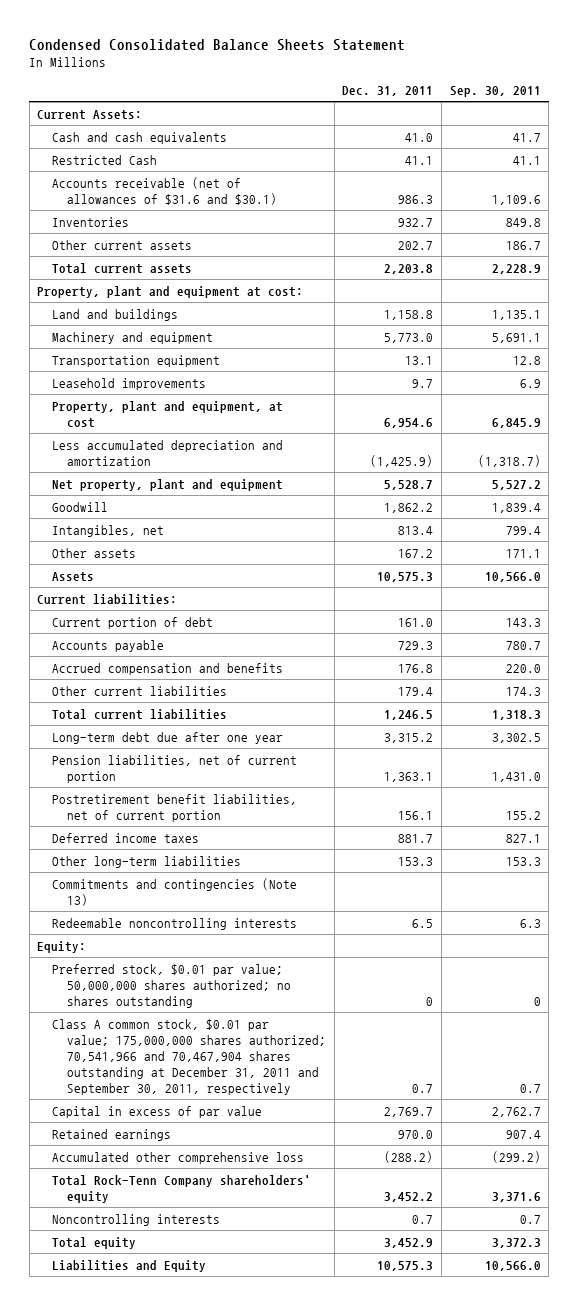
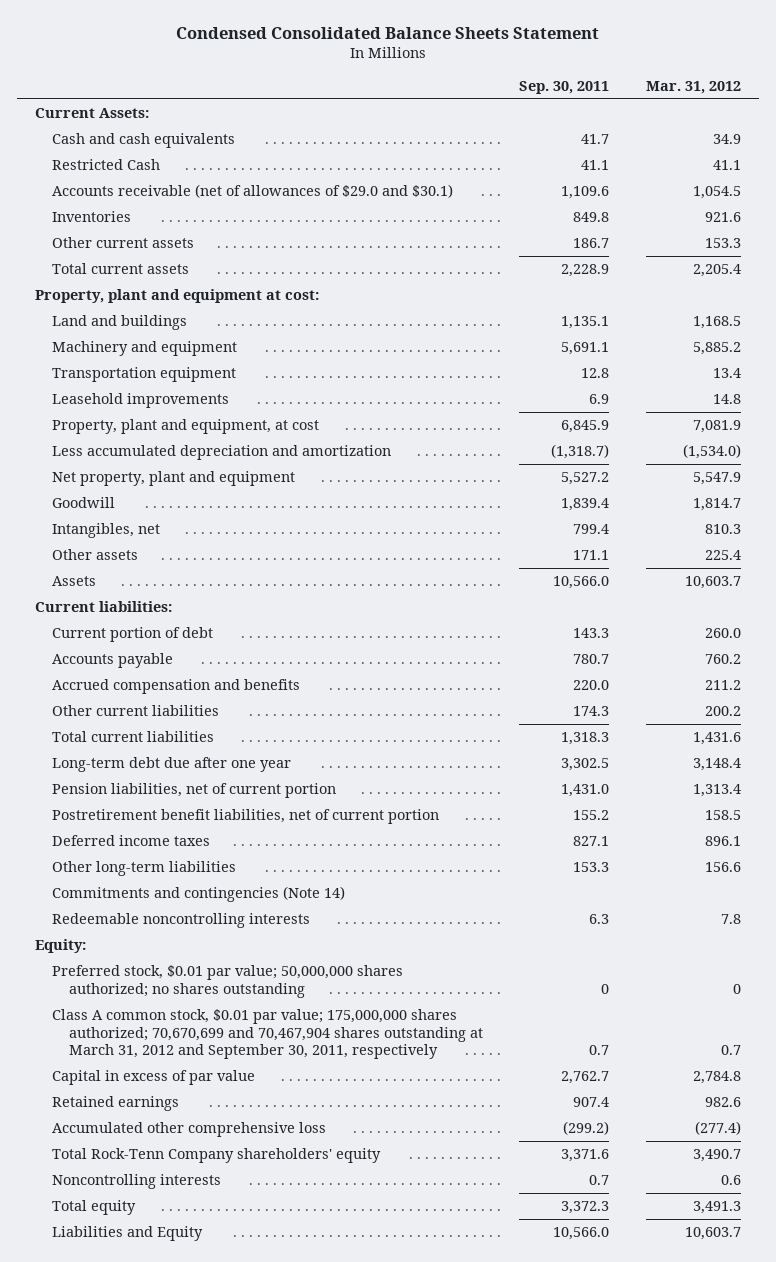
[342,85,434,96] Dec. 31, 2011 -> none
none -> [645,80,741,94] Mar. 31, 2012
[52,176,278,205] Accounts receivable (net of allowances of $31.6 and $30.1) -> [51,184,453,199] Accounts receivable (net of allowances of $29.0 and $30.1)
[52,877,298,906] Commitments and contingencies (Note 13) -> [51,886,345,903] Commitments and contingencies (Note 14)
[52,1018,327,1095] Class A common stock, $0.01 par value; 175,000,000 shares authorized; 70,541,966 and 70,467,904 shares outstanding at December 31, 2011 and September 30, 2011, respectively -> [51,1009,483,1059] Class A common stock, $0.01 par value; 175,000,000 shares authorized; 70,670,699 and 70,467,904 shares outstanding at March 31, 2012 and September 30, 2011, respectively

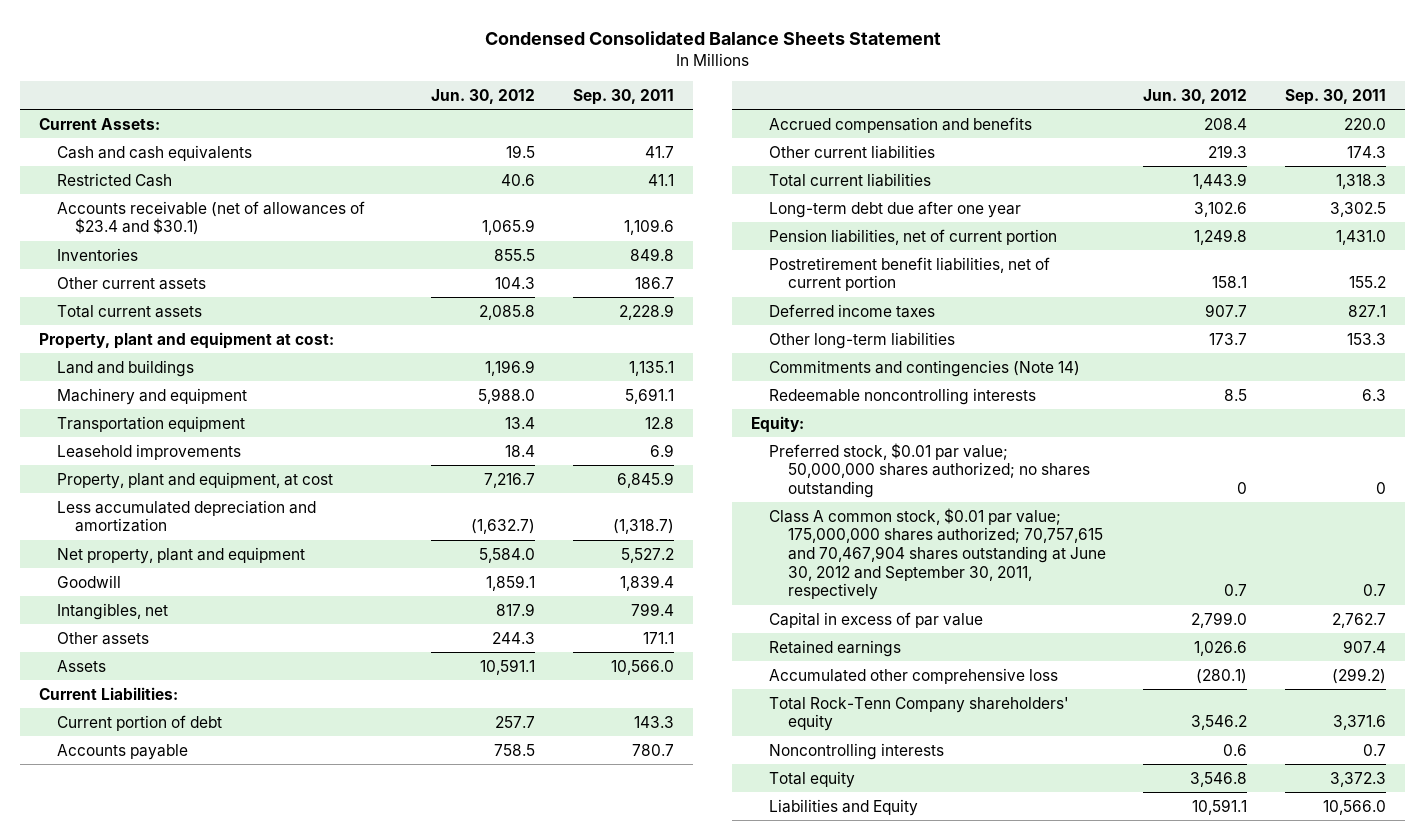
[645,80,741,94] Mar. 31, 2012 -> none
none -> [431,89,536,105] Jun. 30, 2012
[51,184,453,199] Accounts receivable (net of allowances of $29.0 and $30.1) -> [57,200,366,236] Accounts receivable (net of allowances of $23.4 and $30.1)
[34,601,172,613] Current liabilities: -> [39,686,179,700] Current Liabilities:
[51,1009,483,1059] Class A common stock, $0.01 par value; 175,000,000 shares authorized; 70,670,699 and 70,467,904 shares outstanding at March 31, 2012 and September 30, 2011, respectively -> [769,507,1106,601] Class A common stock, $0.01 par value; 175,000,000 shares authorized; 70,757,615 and 70,467,904 shares outstanding at June 30, 2012 and September 30, 2011, respectively

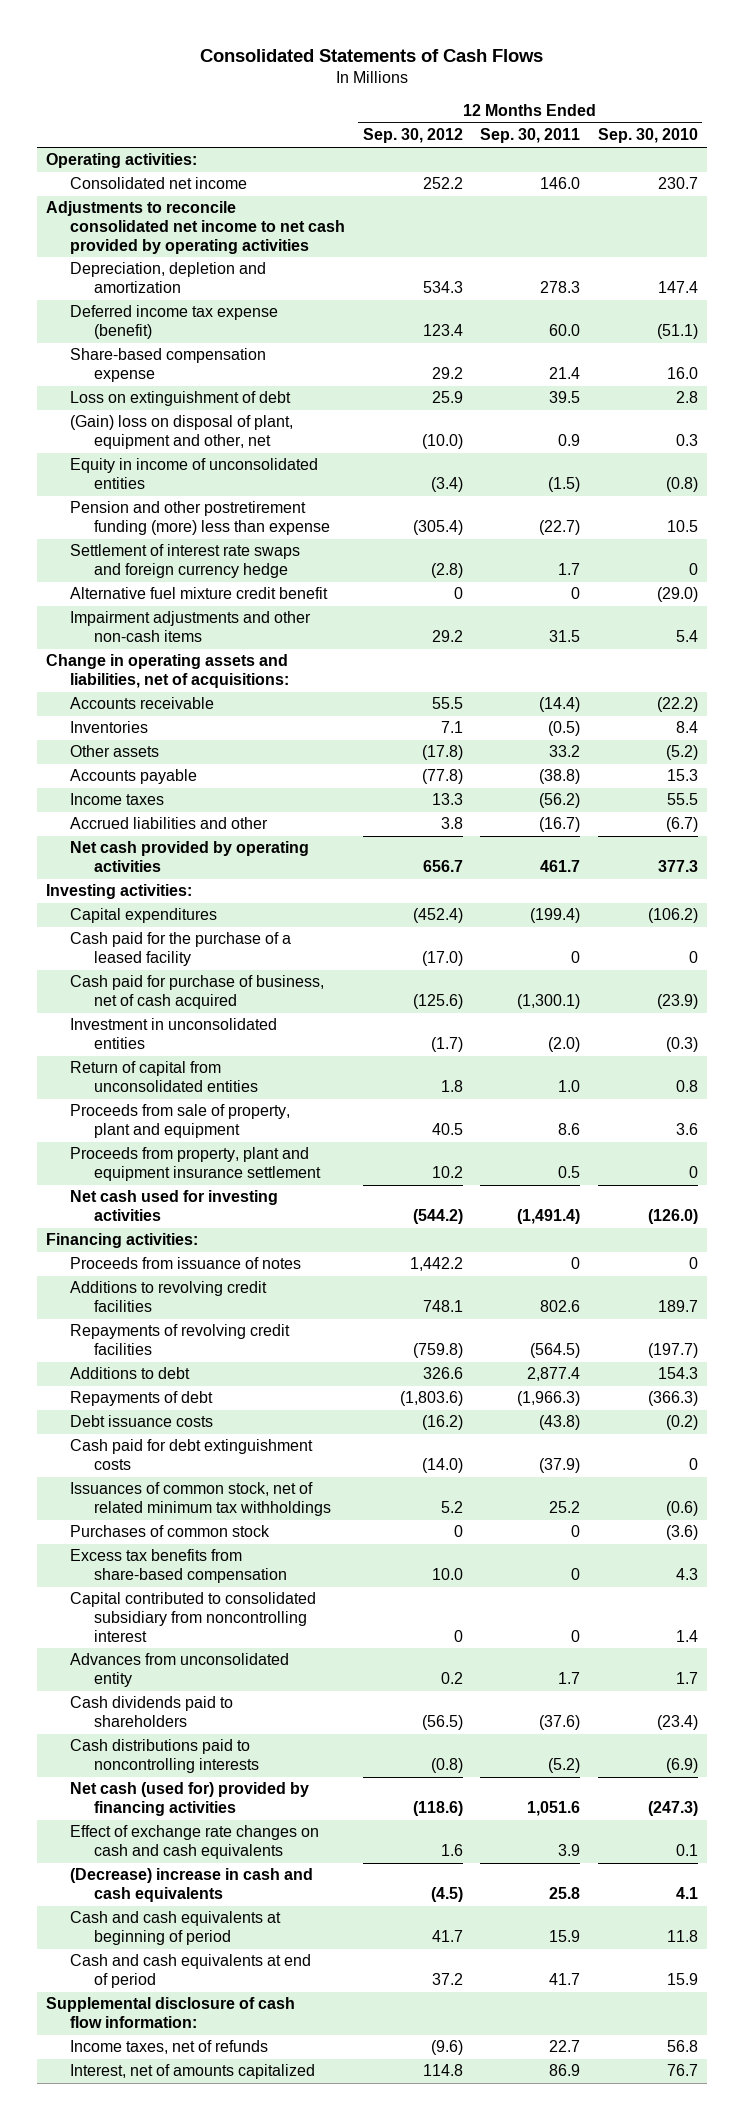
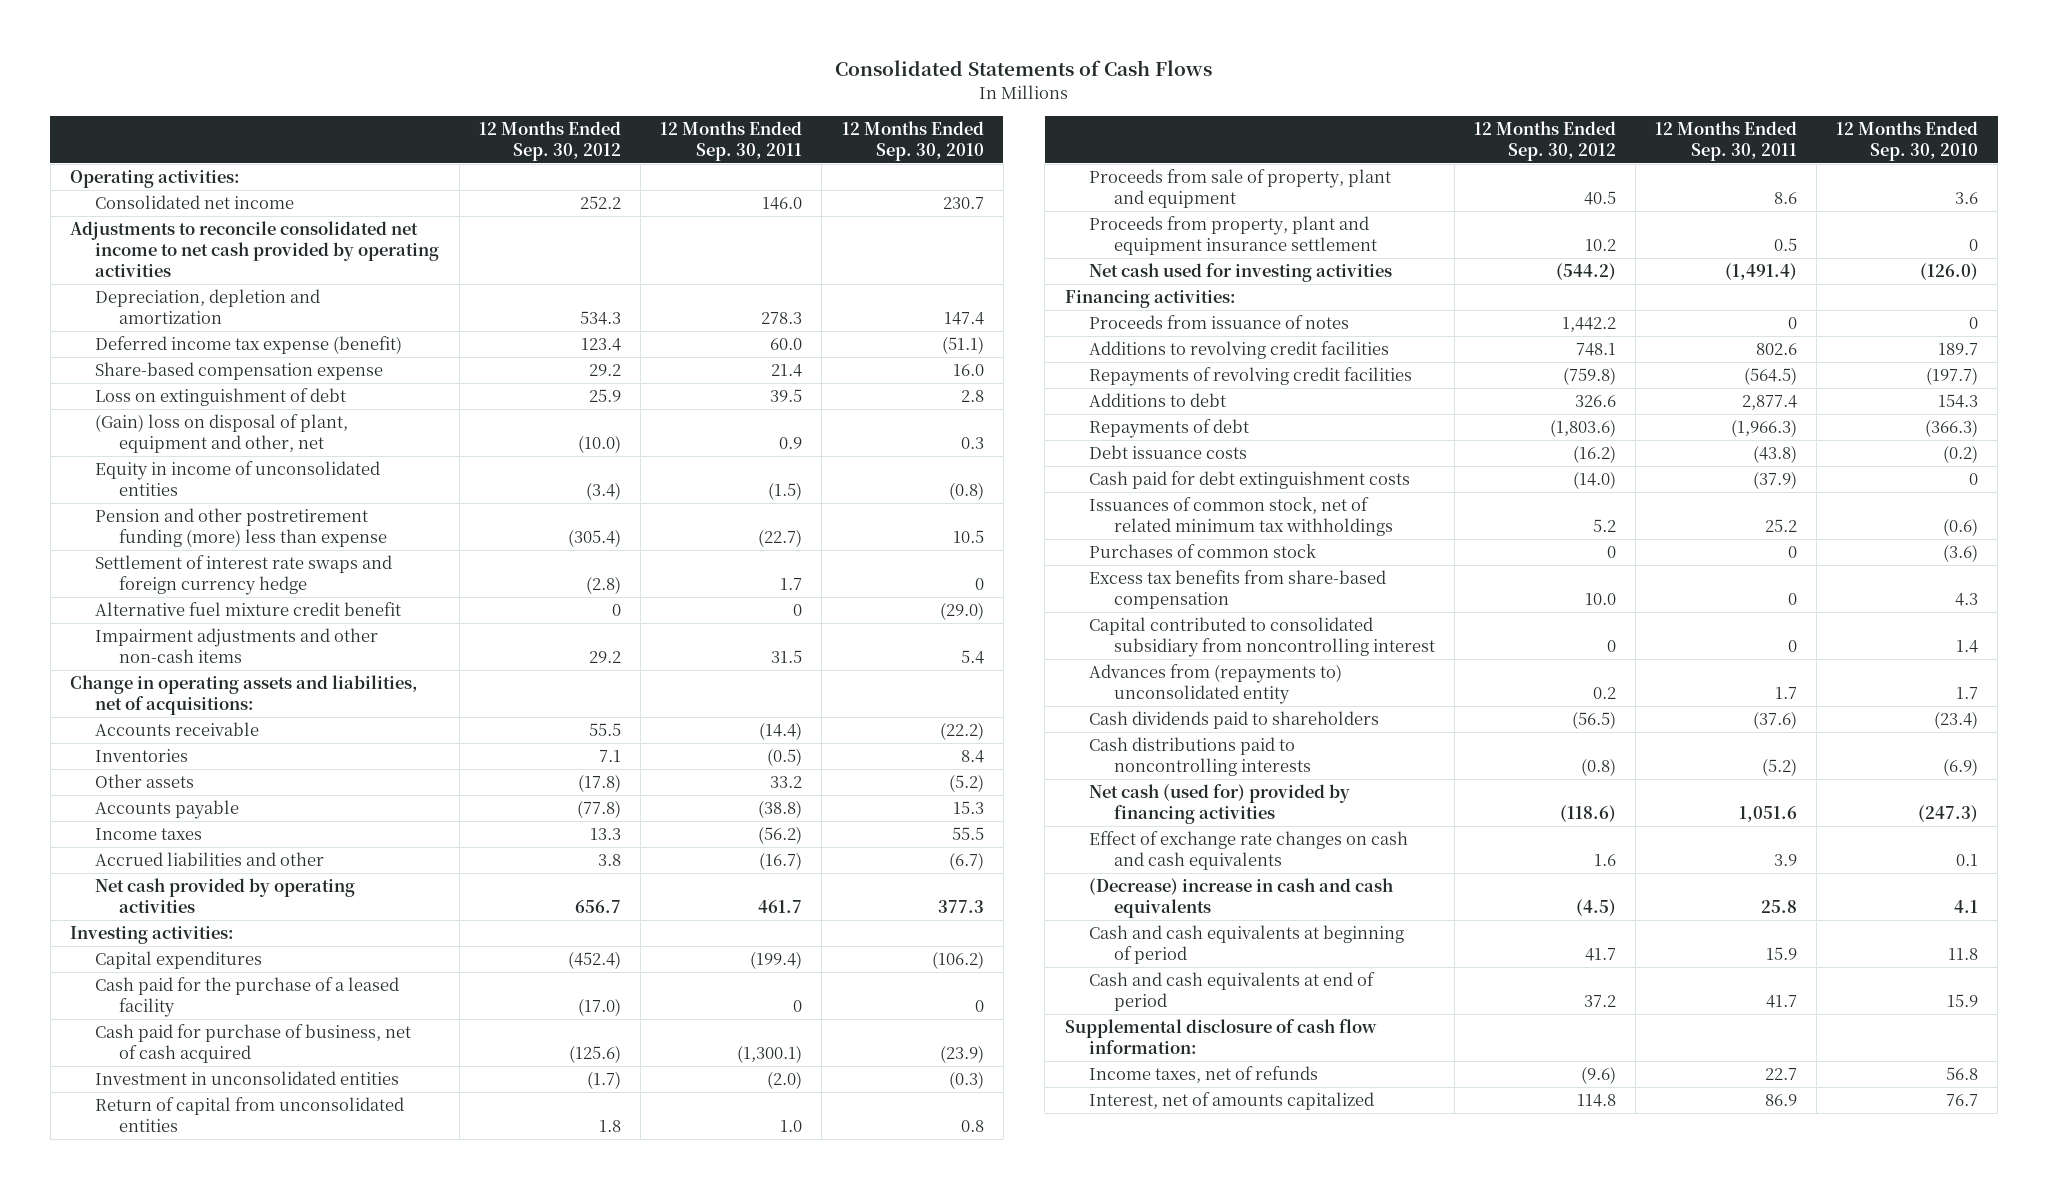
[69,1653,289,1688] Advances from unconsolidated entity -> [1089,664,1343,705] Advances from (repayments to) unconsolidated entity

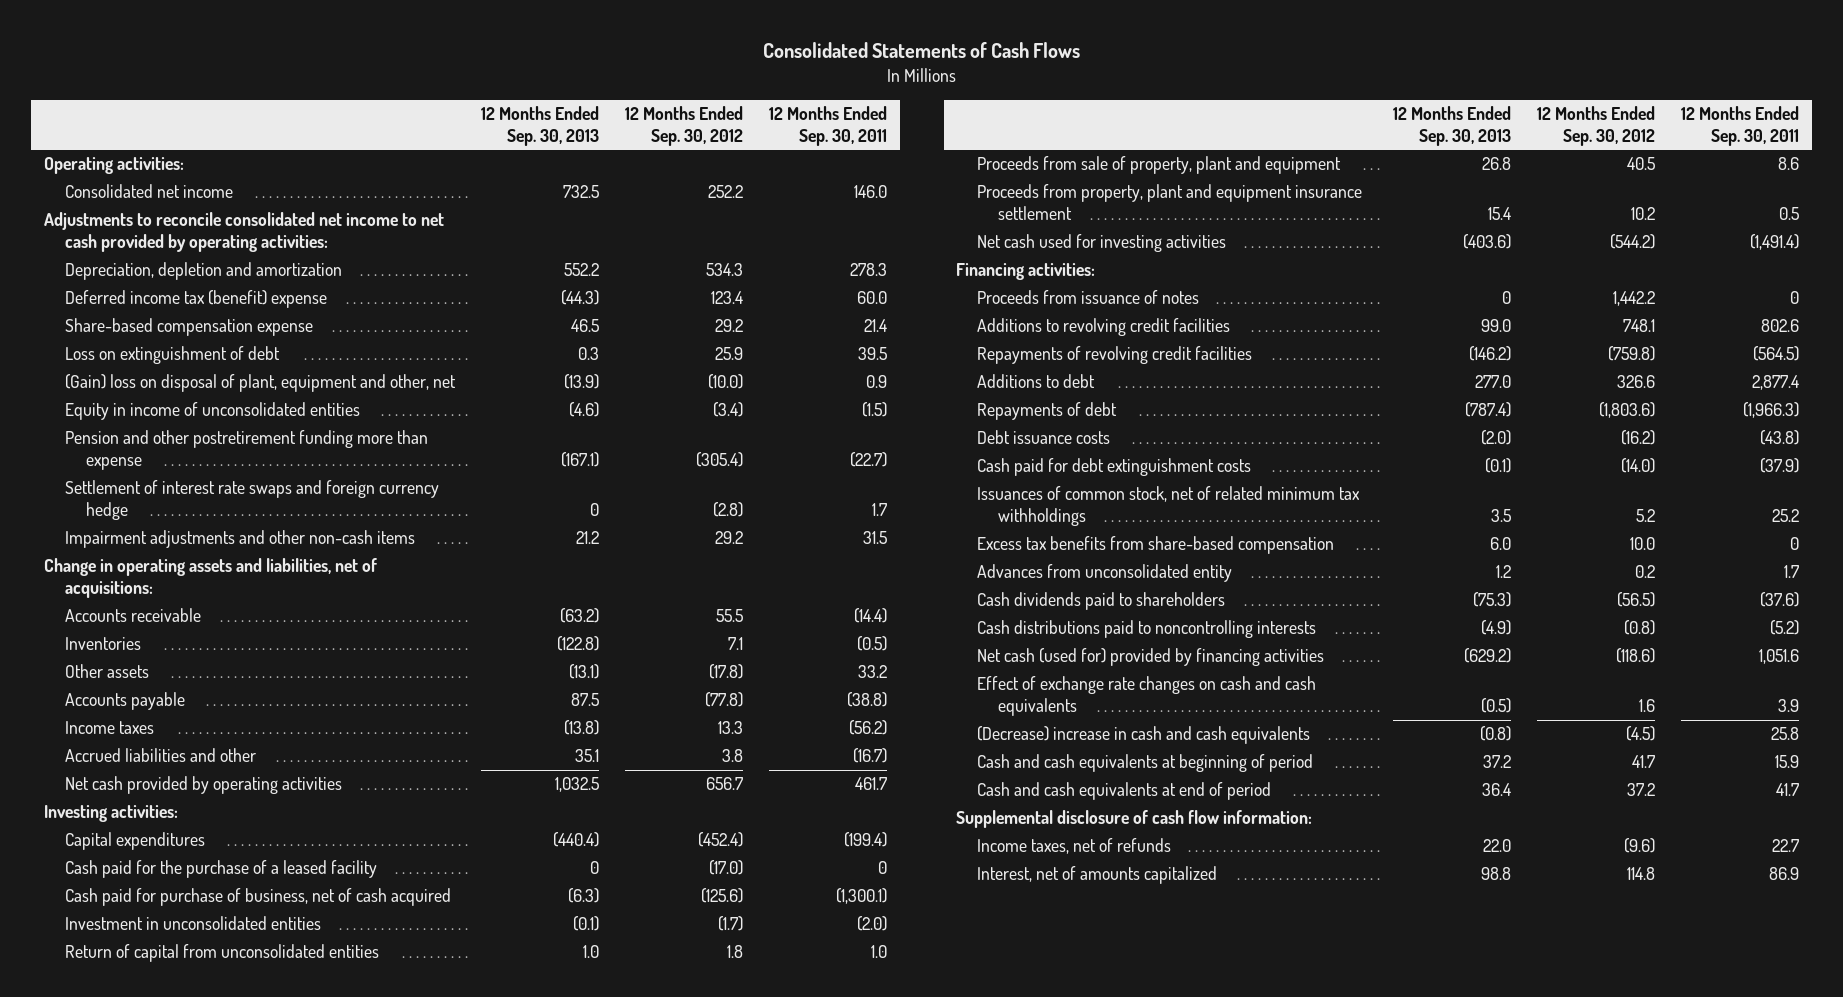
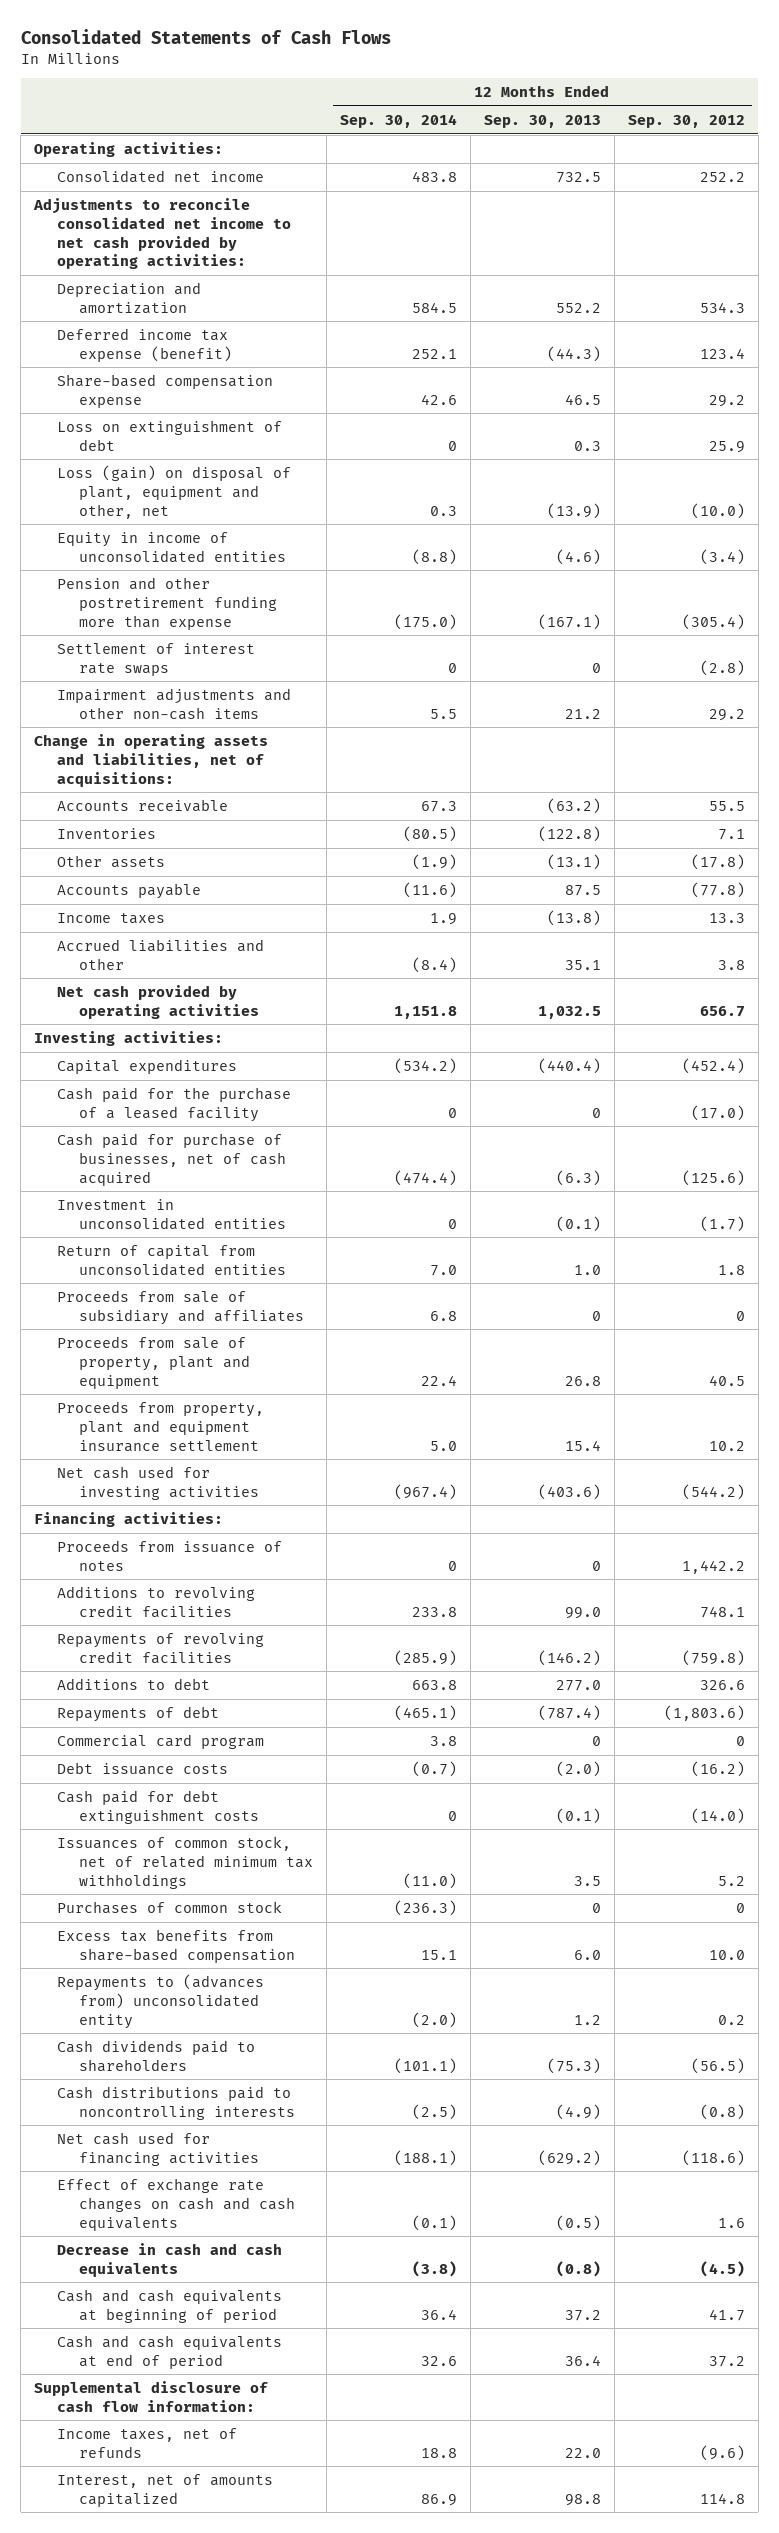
[768,105,887,146] 12 Months Ended Sep. 30, 2011 -> none
none -> [340,113,458,128] Sep. 30, 2014
[65,262,343,281] Depreciation, depletion and amortization -> [56,281,201,314] Depreciation and amortization
[65,290,328,309] Deferred income tax (benefit) expense -> [56,327,233,362] Deferred income tax expense (benefit)
[65,374,457,393] (Gain) loss on disposal of plant, equipment and other, net -> [56,464,291,519] Loss (gain) on disposal of plant, equipment and other, net
[65,480,440,521] Settlement of interest rate swaps and foreign currency hedge -> [56,642,255,676] Settlement of interest rate swaps
[65,888,452,907] Cash paid for purchase of business, net of cash acquired -> [56,1132,287,1186] Cash paid for purchase of businesses, net of cash acquired
none -> [56,1289,305,1325] Proceeds from sale of subsidiary and affiliates
none -> [56,1733,264,1749] Commercial card program
none -> [56,1900,282,1914] Purchases of common stock
[977,564,1233,583] Advances from unconsolidated entity -> [56,1973,264,2029] Repayments to (advances from) unconsolidated entity
[977,648,1325,667] Net cash (used for) provided by financing activities -> [56,2131,260,2166] Net cash used for financing activities
[977,726,1311,745] (Decrease) increase in cash and cash equivalents -> [56,2242,282,2277] Decrease in cash and cash equivalents

